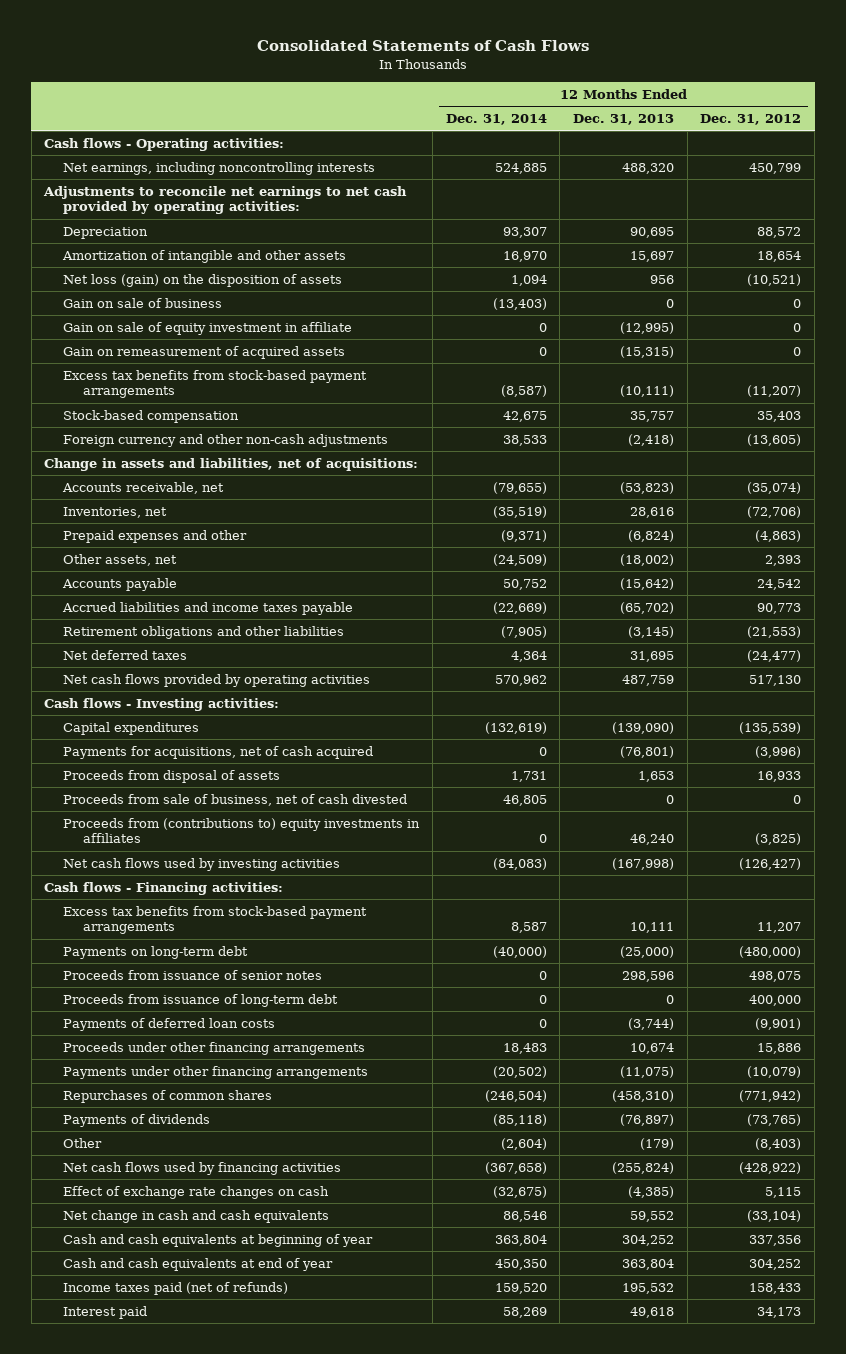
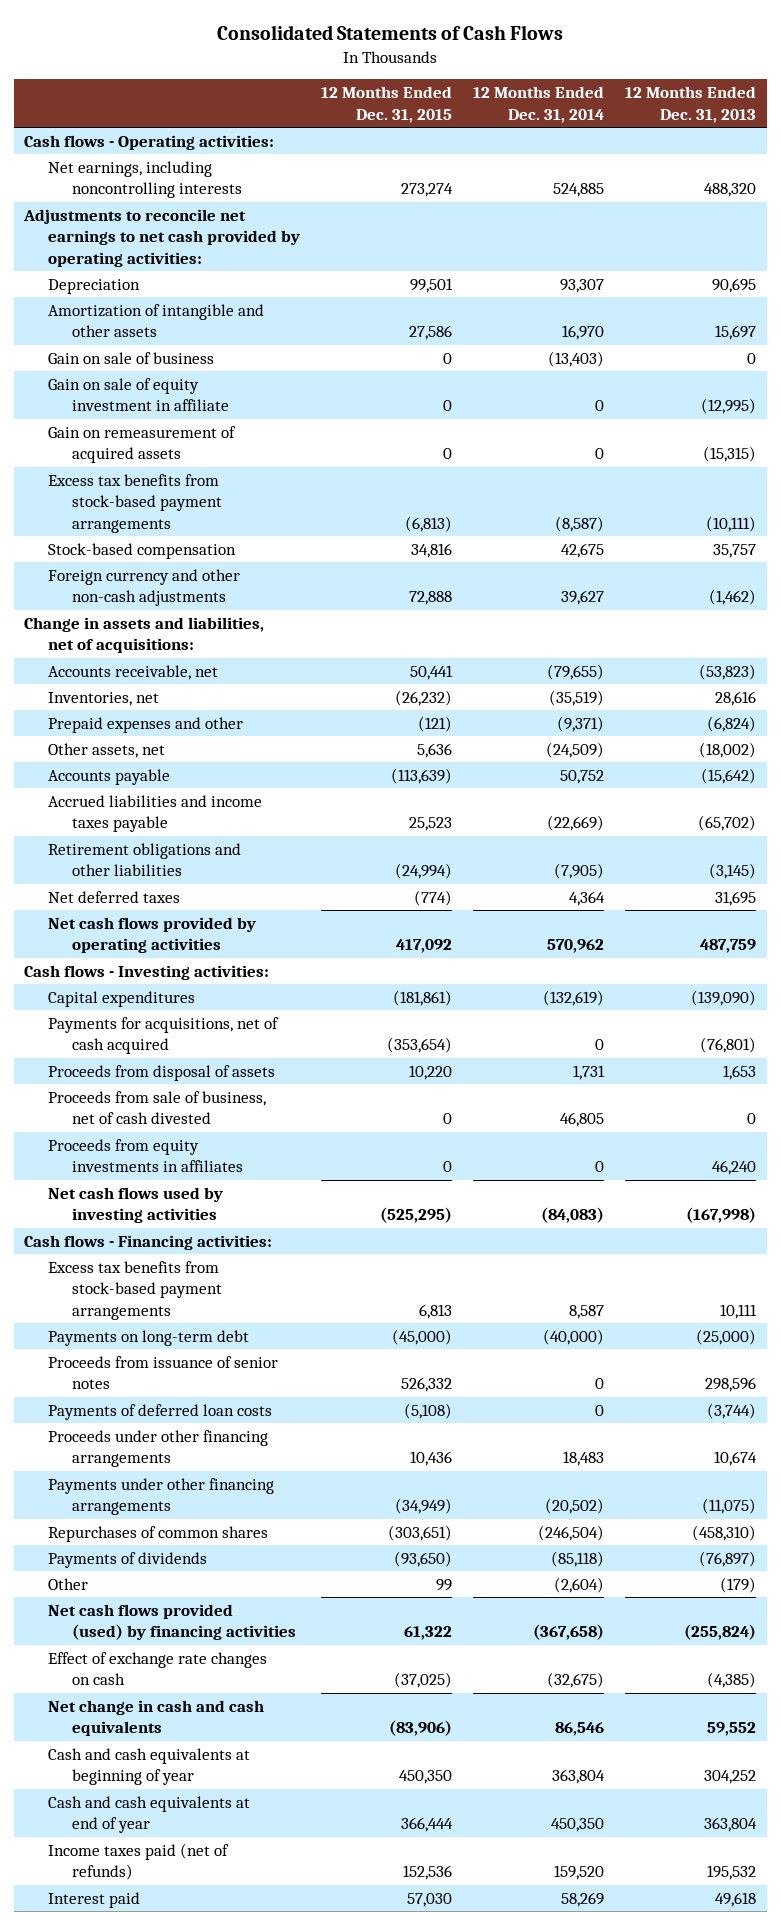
[700,114,802,126] Dec. 31, 2012 -> none
none -> [321,86,453,123] 12 Months Ended Dec. 31, 2015
[63,273,343,287] Net loss (gain) on the disposition of assets -> none
[502,434,547,446] 38,533 -> [561,590,605,606] 39,627
[628,433,675,446] (2,418) -> [709,589,757,606] (1,462)
[63,817,421,844] Proceeds from (contributions to) equity investments in affiliates -> [48,1138,244,1173] Proceeds from equity investments in affiliates
[63,993,339,1007] Proceeds from issuance of long-term debt -> none
[63,1161,342,1175] Net cash flows used by financing activities -> [48,1603,297,1641] Net cash flows provided (used) by financing activities

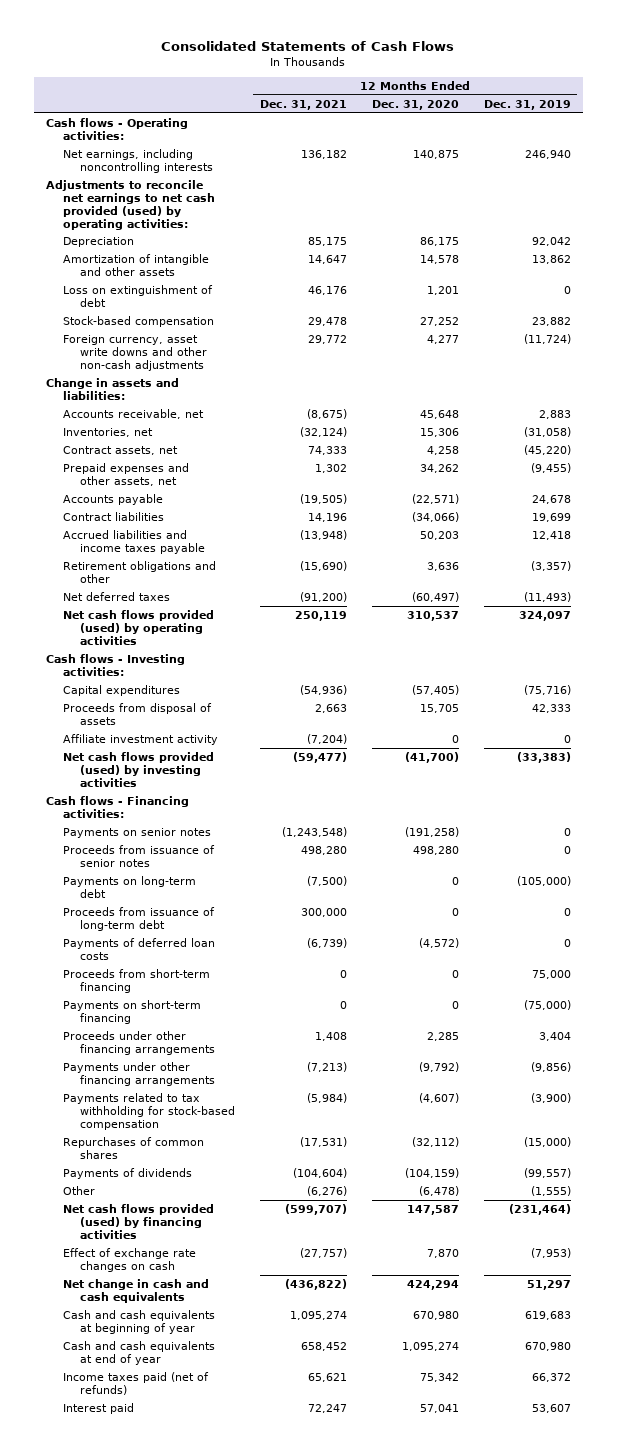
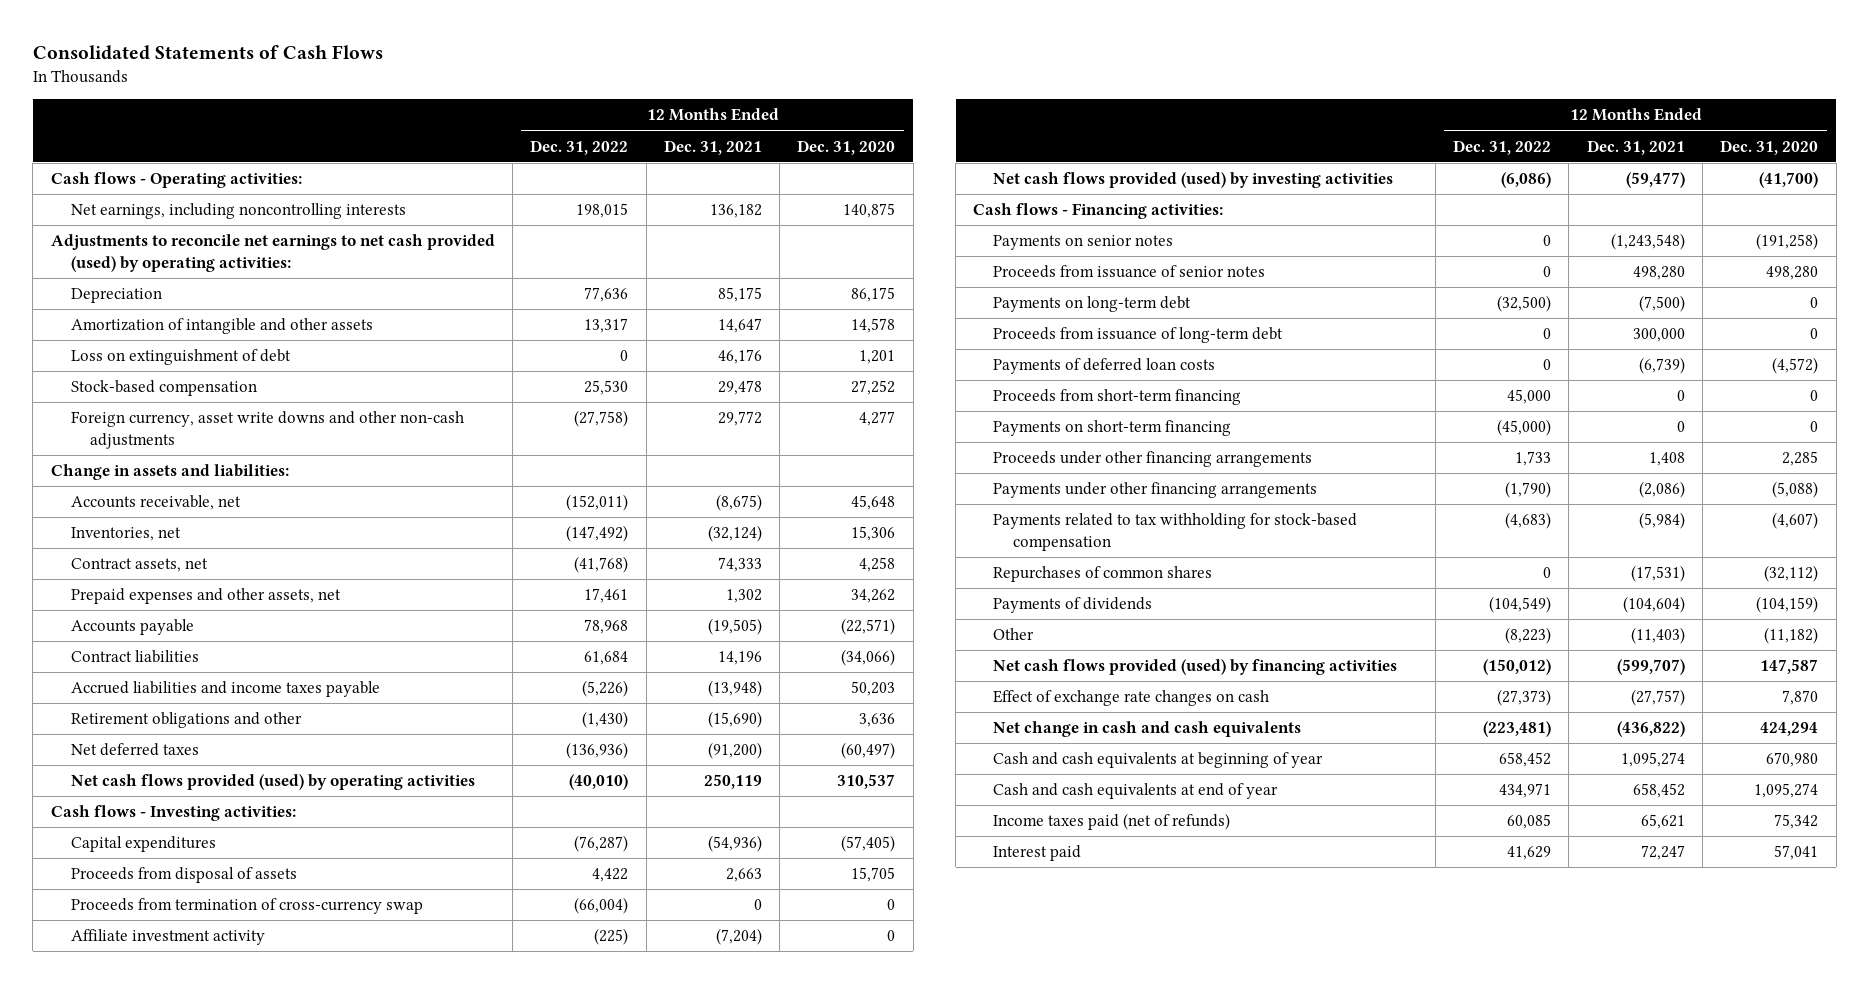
[483,99,571,110] Dec. 31, 2019 -> none
none -> [530,139,629,155] Dec. 31, 2022
none -> [70,898,423,915] Proceeds from termination of cross-currency swap
[306,1061,347,1072] (7,213) -> [1638,481,1685,499] (2,086)
[418,1061,459,1072] (9,792) -> [1772,481,1819,499] (5,088)
[306,1185,347,1196] (6,276) -> [1630,627,1685,645] (11,403)
[418,1185,459,1196] (6,478) -> [1764,627,1819,645] (11,182)

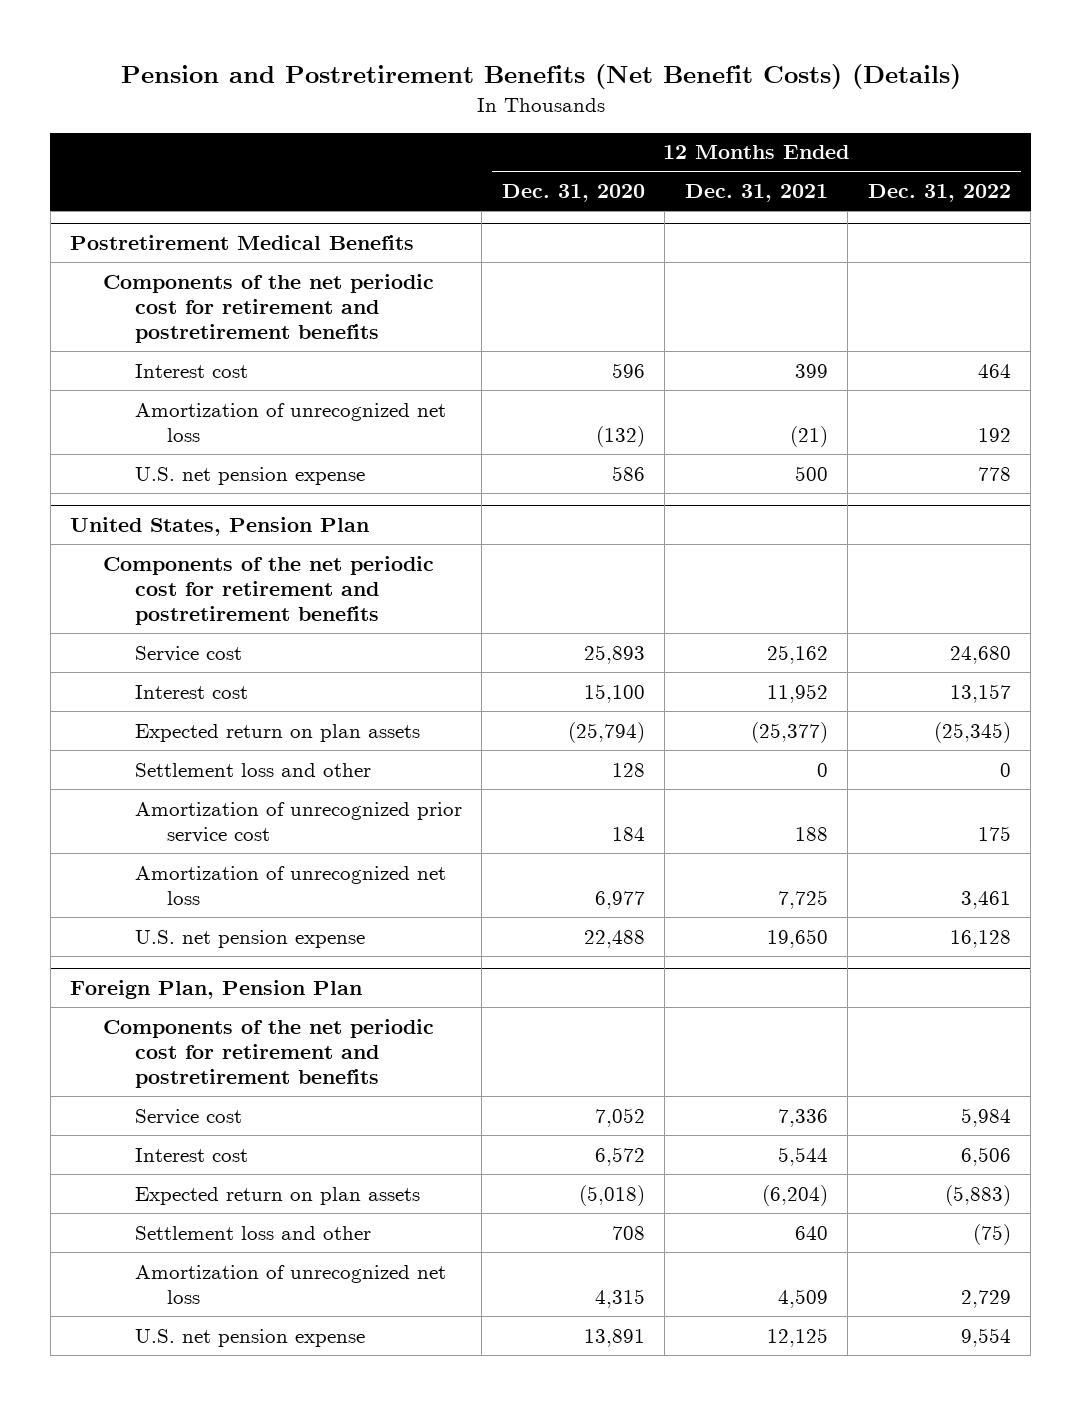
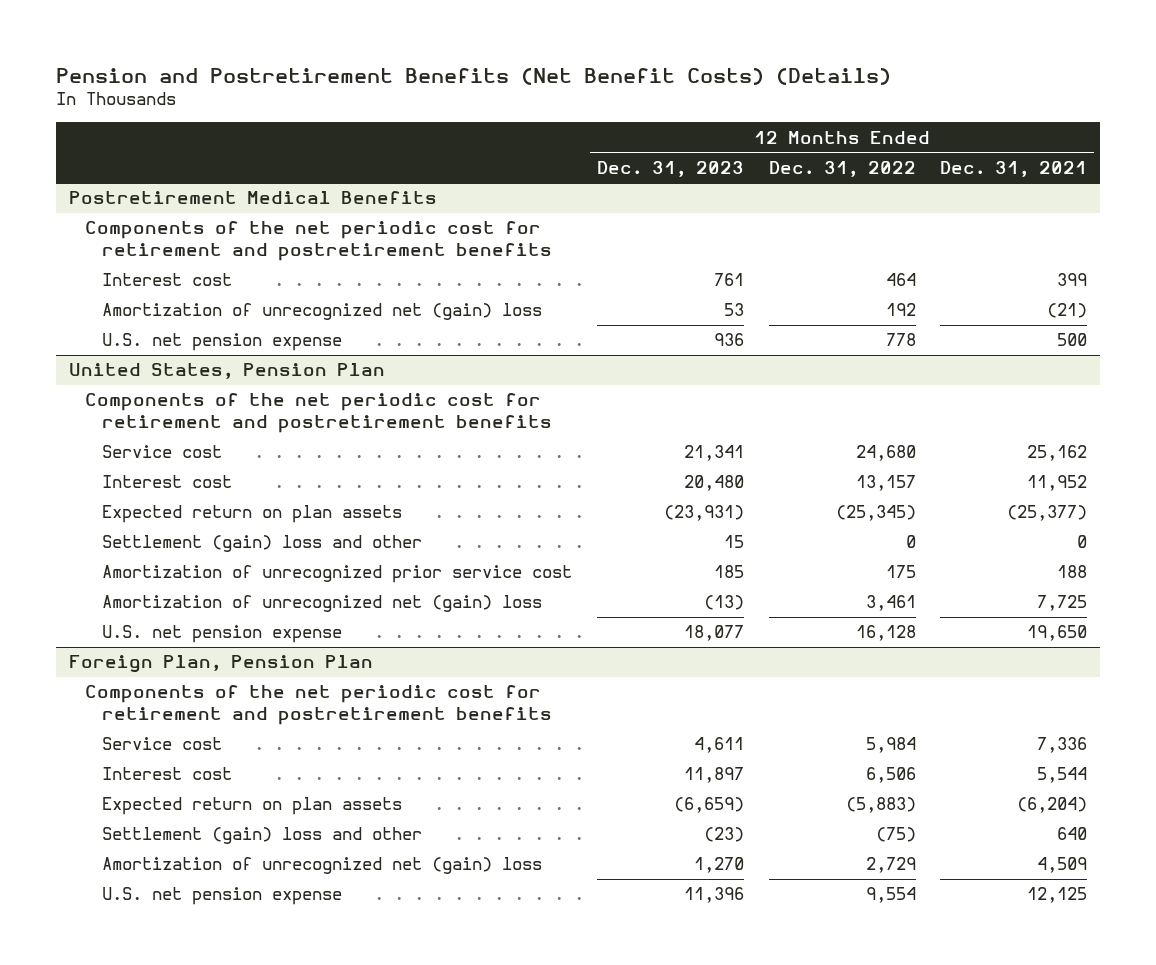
[501,184,645,203] Dec. 31, 2020 -> none
none -> [596,160,744,177] Dec. 31, 2023
[134,402,446,442] Amortization of unrecognized net loss -> [101,303,542,321] Amortization of unrecognized net (gain) loss
[134,762,371,777] Settlement loss and other -> [101,535,422,553] Settlement (gain) loss and other
[134,865,446,905] Amortization of unrecognized net loss -> [101,595,542,613] Amortization of unrecognized net (gain) loss
[134,1225,371,1240] Settlement loss and other -> [101,827,422,845] Settlement (gain) loss and other
[134,1264,446,1304] Amortization of unrecognized net loss -> [101,857,542,875] Amortization of unrecognized net (gain) loss

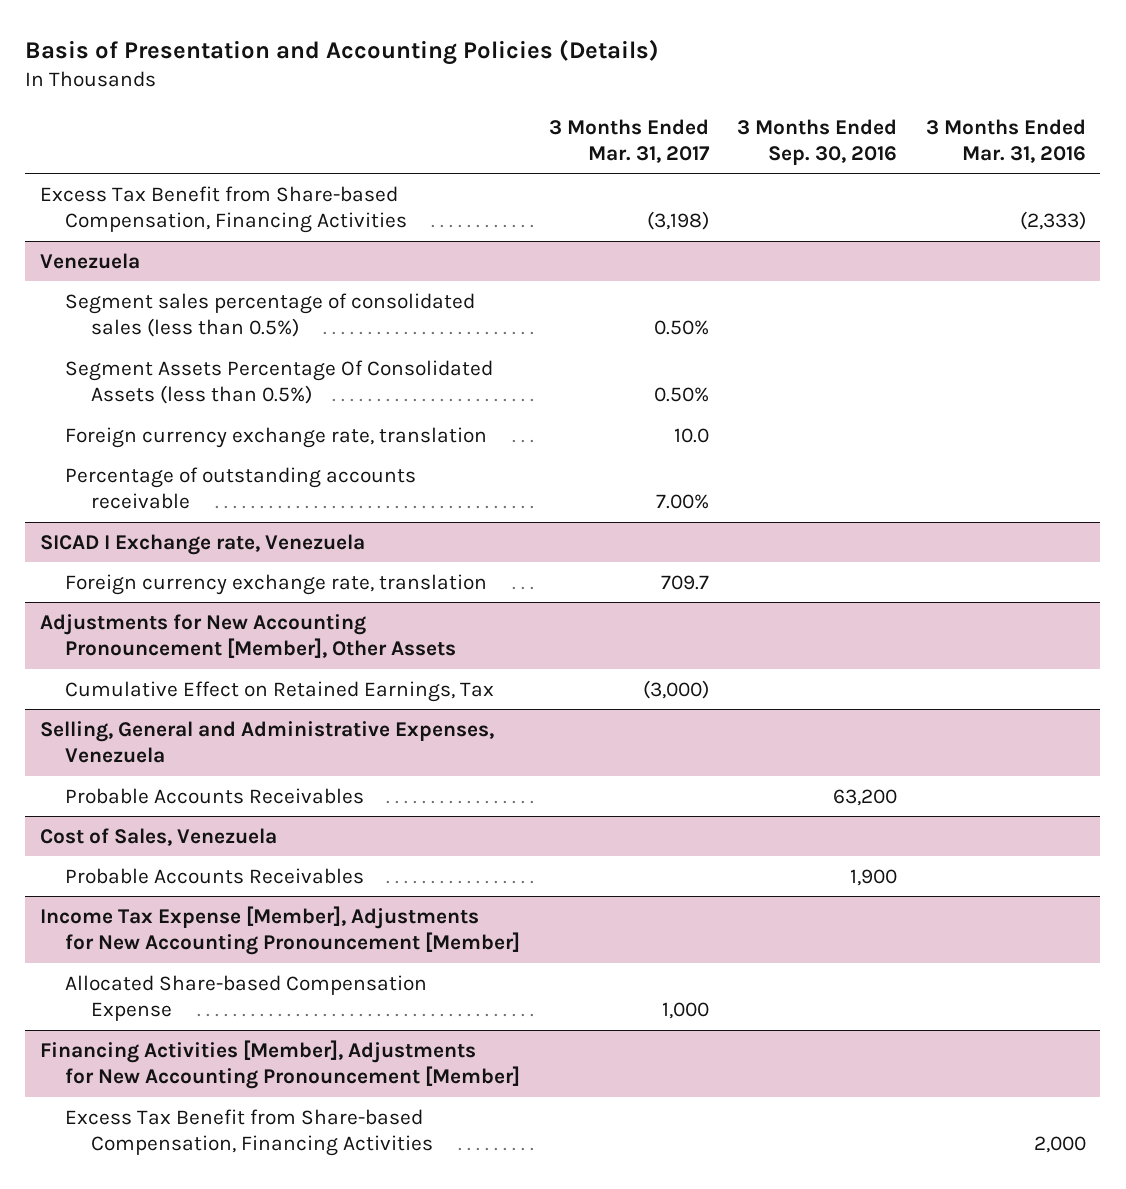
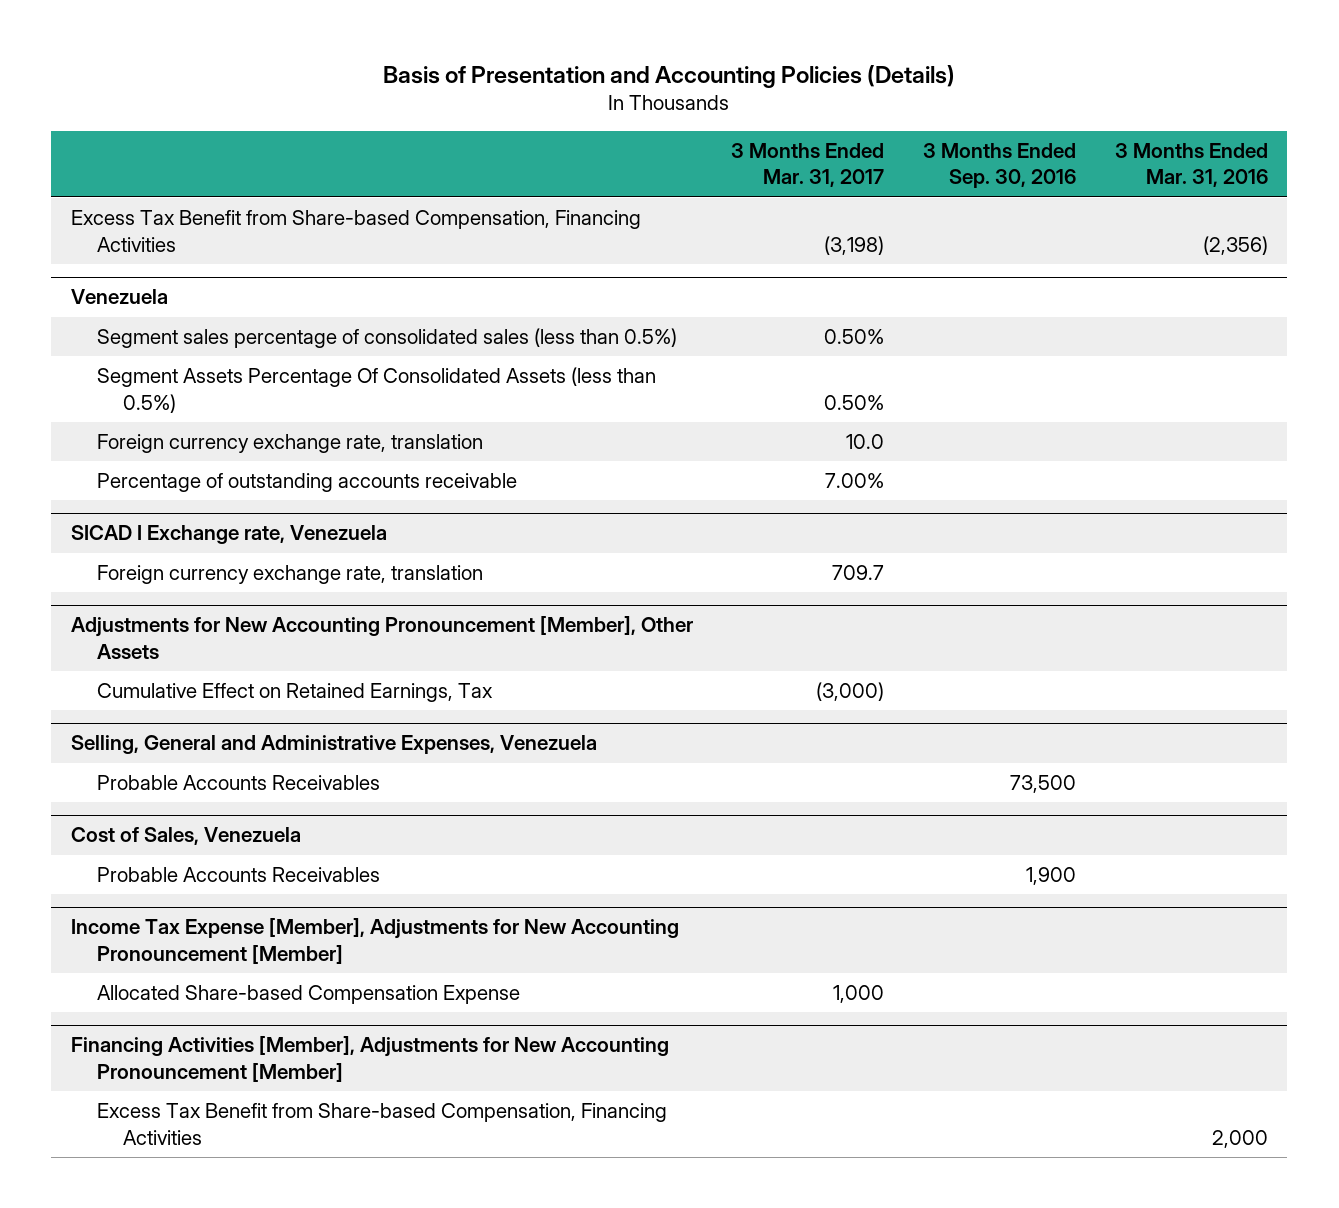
[1019,211,1086,231] (2,333) -> [1203,235,1269,255] (2,356)
[833,788,898,806] 63,200 -> [1010,775,1077,794] 73,500

